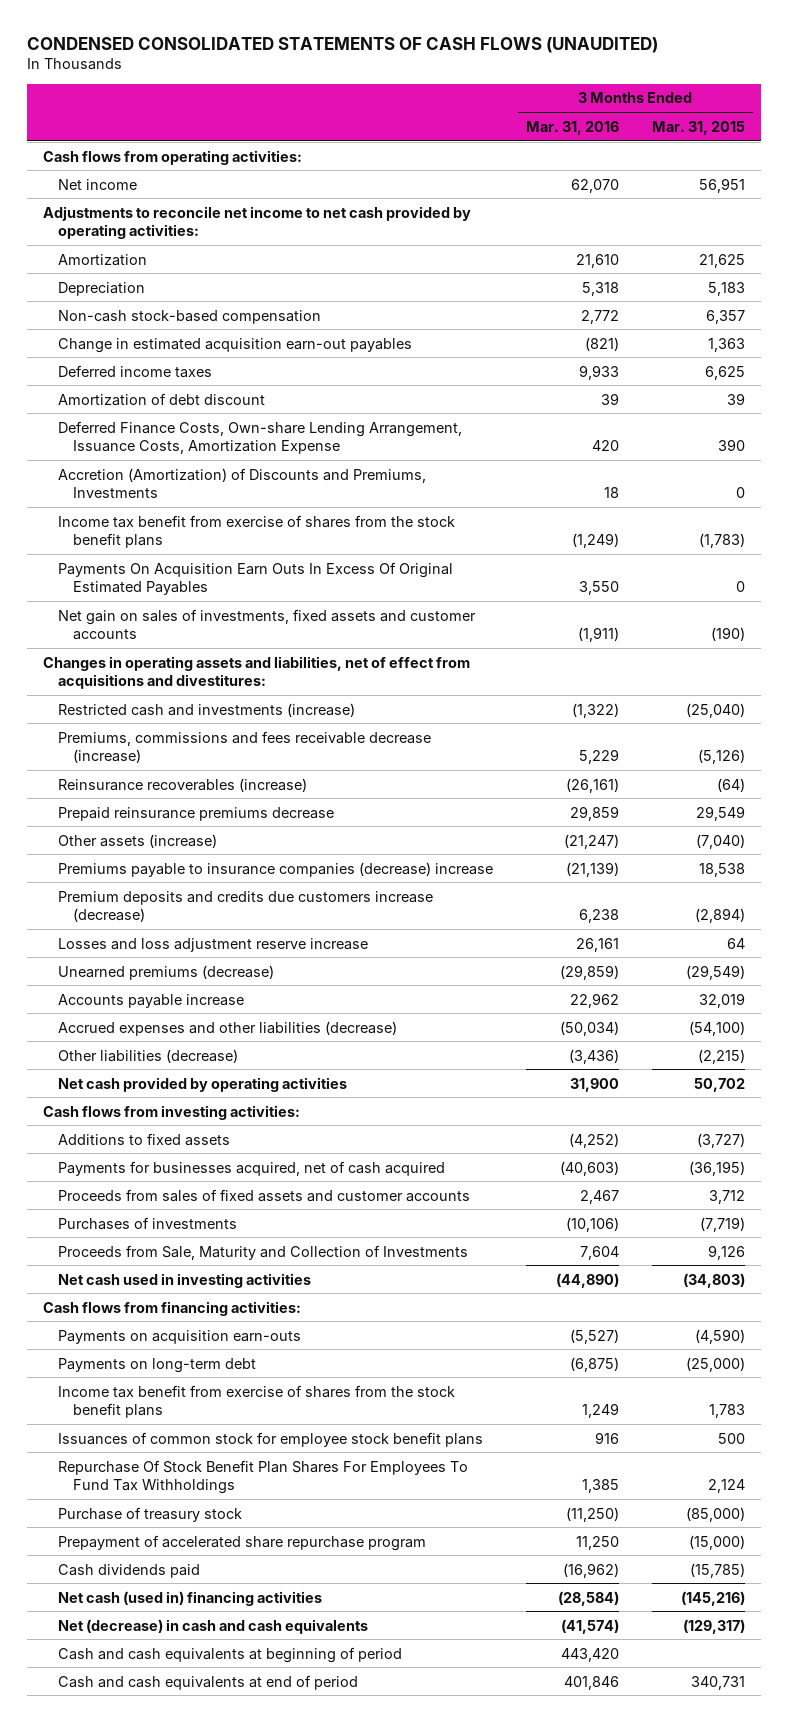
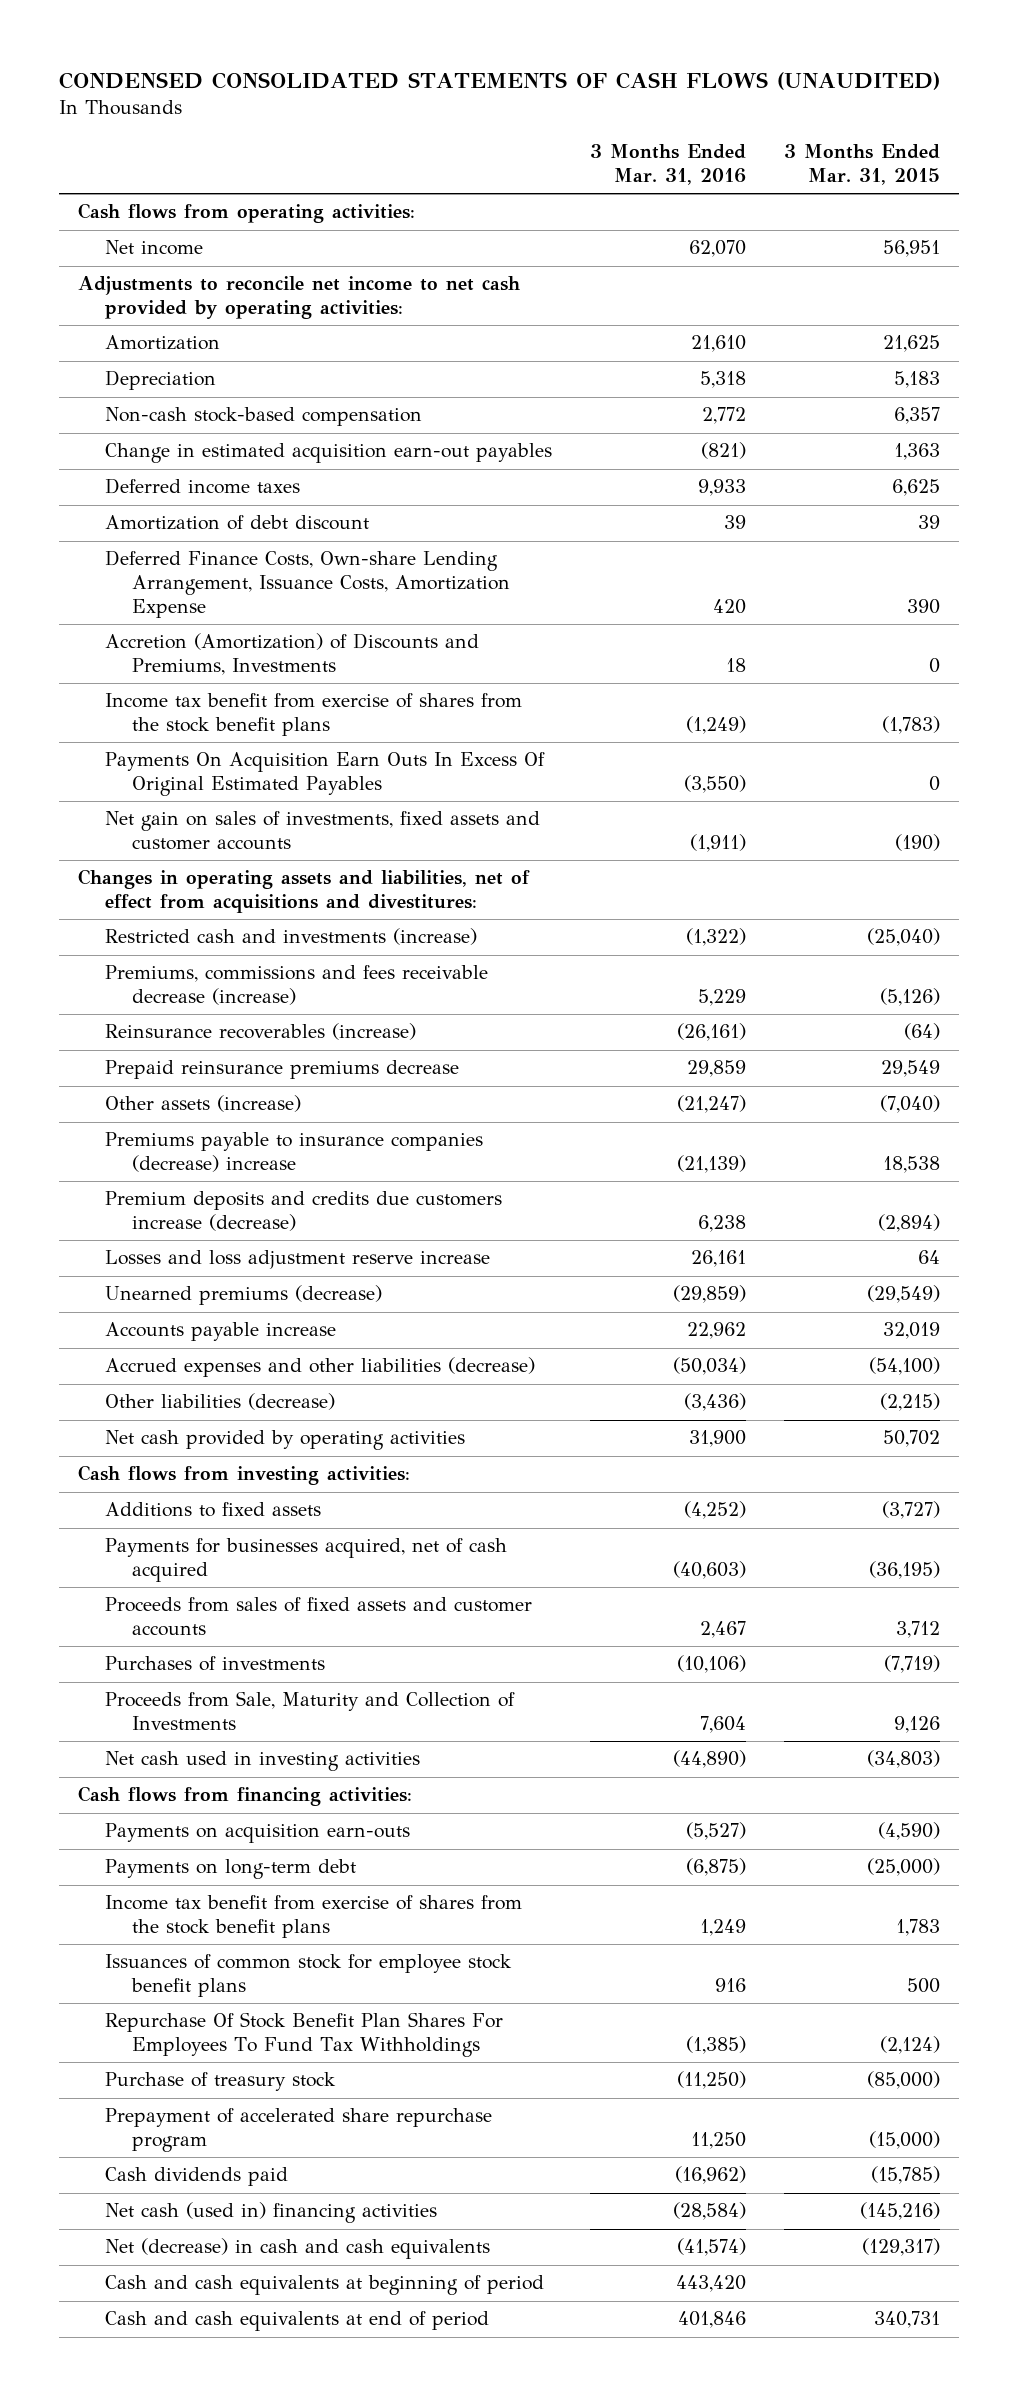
[578,581,619,596] 3,550 -> [683,775,746,794] (3,550)
[581,1479,619,1494] 1,385 -> [685,2036,746,2055] (1,385)
[707,1479,745,1494] 2,124 -> [880,2036,941,2055] (2,124)

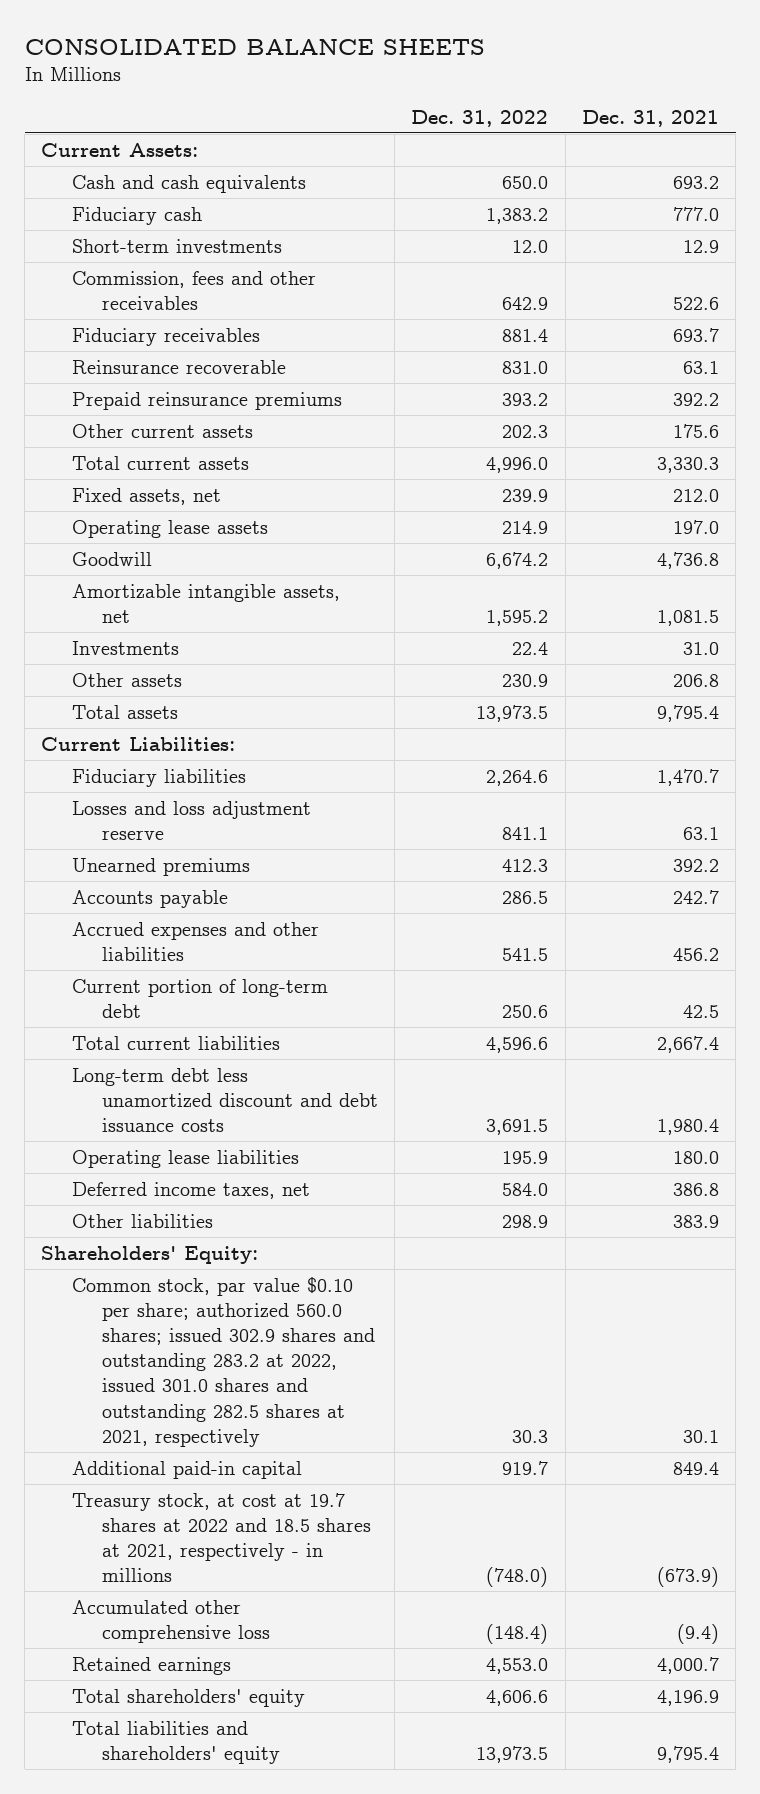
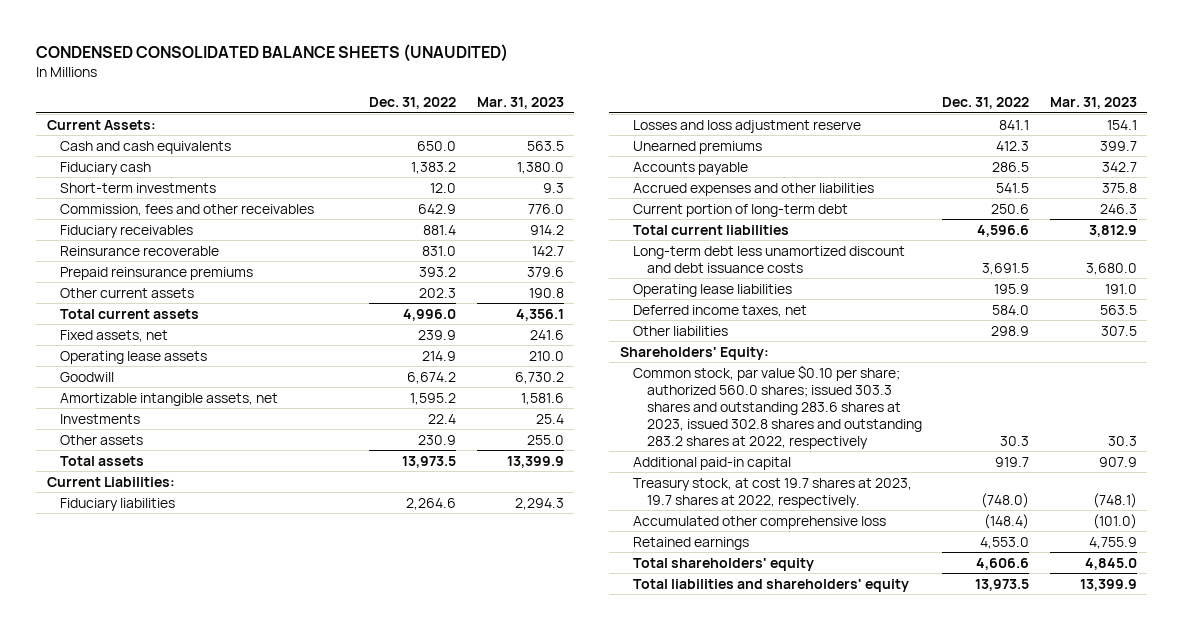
[24,39,485,56] CONSOLIDATED BALANCE SHEETS -> [36,44,509,63] CONDENSED CONSOLIDATED BALANCE SHEETS (UNAUDITED)
[581,109,719,127] Dec. 31, 2021 -> none
none -> [476,97,564,110] Mar. 31, 2023
[71,1276,376,1447] Common stock, par value $0.10 per share; authorized 560.0 shares; issued 302.9 shares and outstanding 283.2 at 2022, issued 301.0 shares and outstanding 282.5 shares at 2021, respectively -> [633,364,922,449] Common stock, par value $0.10 per share; authorized 560.0 shares; issued 303.3 shares and outstanding 283.6 shares at 2023, issued 302.8 shares and outstanding 283.2 shares at 2022, respectively
[71,1492,372,1583] Treasury stock, at cost at 19.7 shares at 2022 and 18.5 shares at 2021, respectively - in millions -> [633,477,913,508] Treasury stock, at cost 19.7 shares at 2023, 19.7 shares at 2022, respectively.

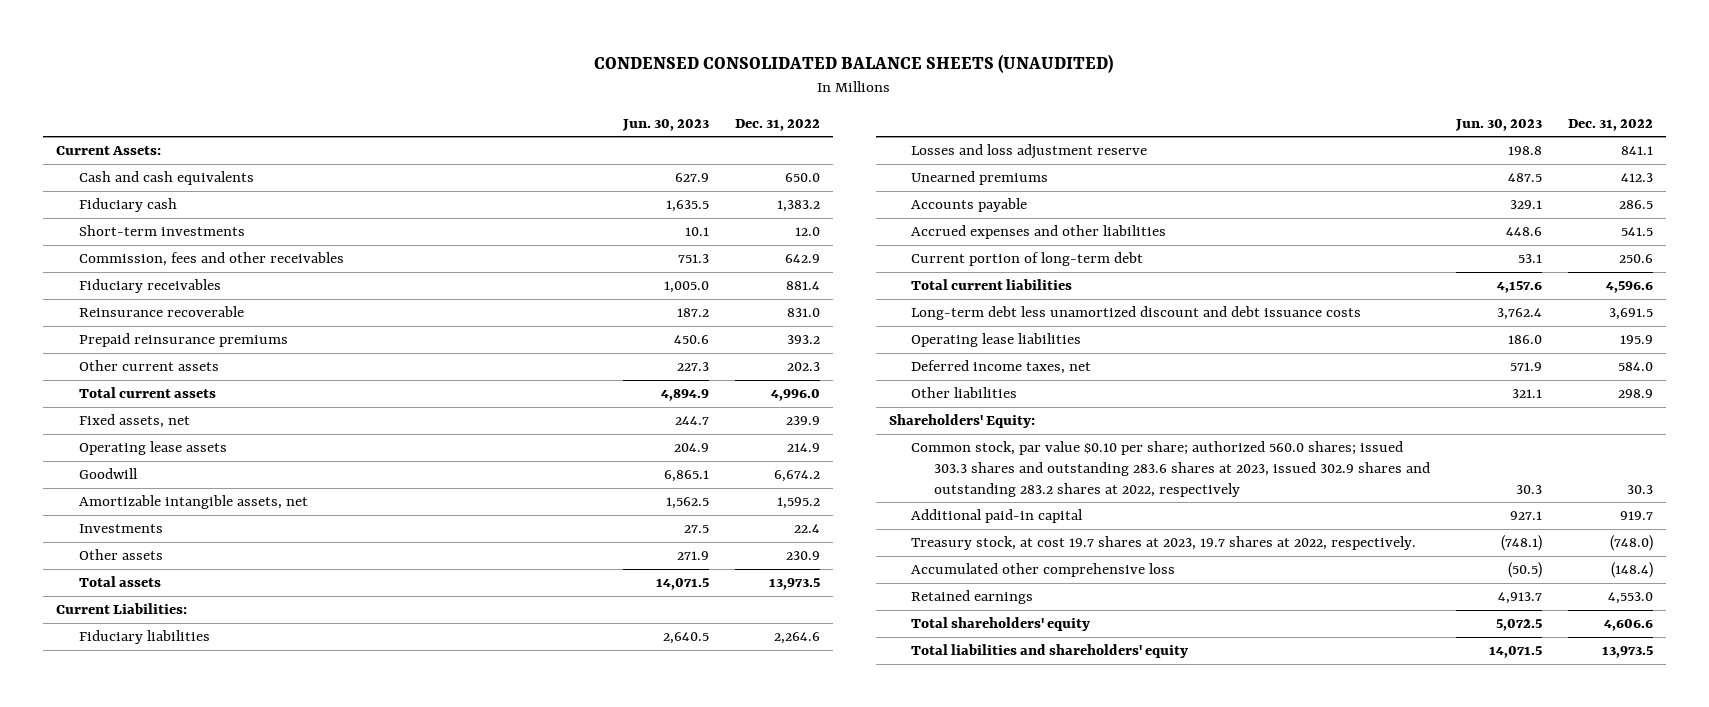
[476,97,564,110] Mar. 31, 2023 -> none
none -> [622,118,710,131] Jun. 30, 2023
[633,364,922,449] Common stock, par value $0.10 per share; authorized 560.0 shares; issued 303.3 shares and outstanding 283.6 shares at 2023, issued 302.8 shares and outstanding 283.2 shares at 2022, respectively -> [911,441,1430,497] Common stock, par value $0.10 per share; authorized 560.0 shares; issued 303.3 shares and outstanding 283.6 shares at 2023, issued 302.9 shares and outstanding 283.2 shares at 2022, respectively

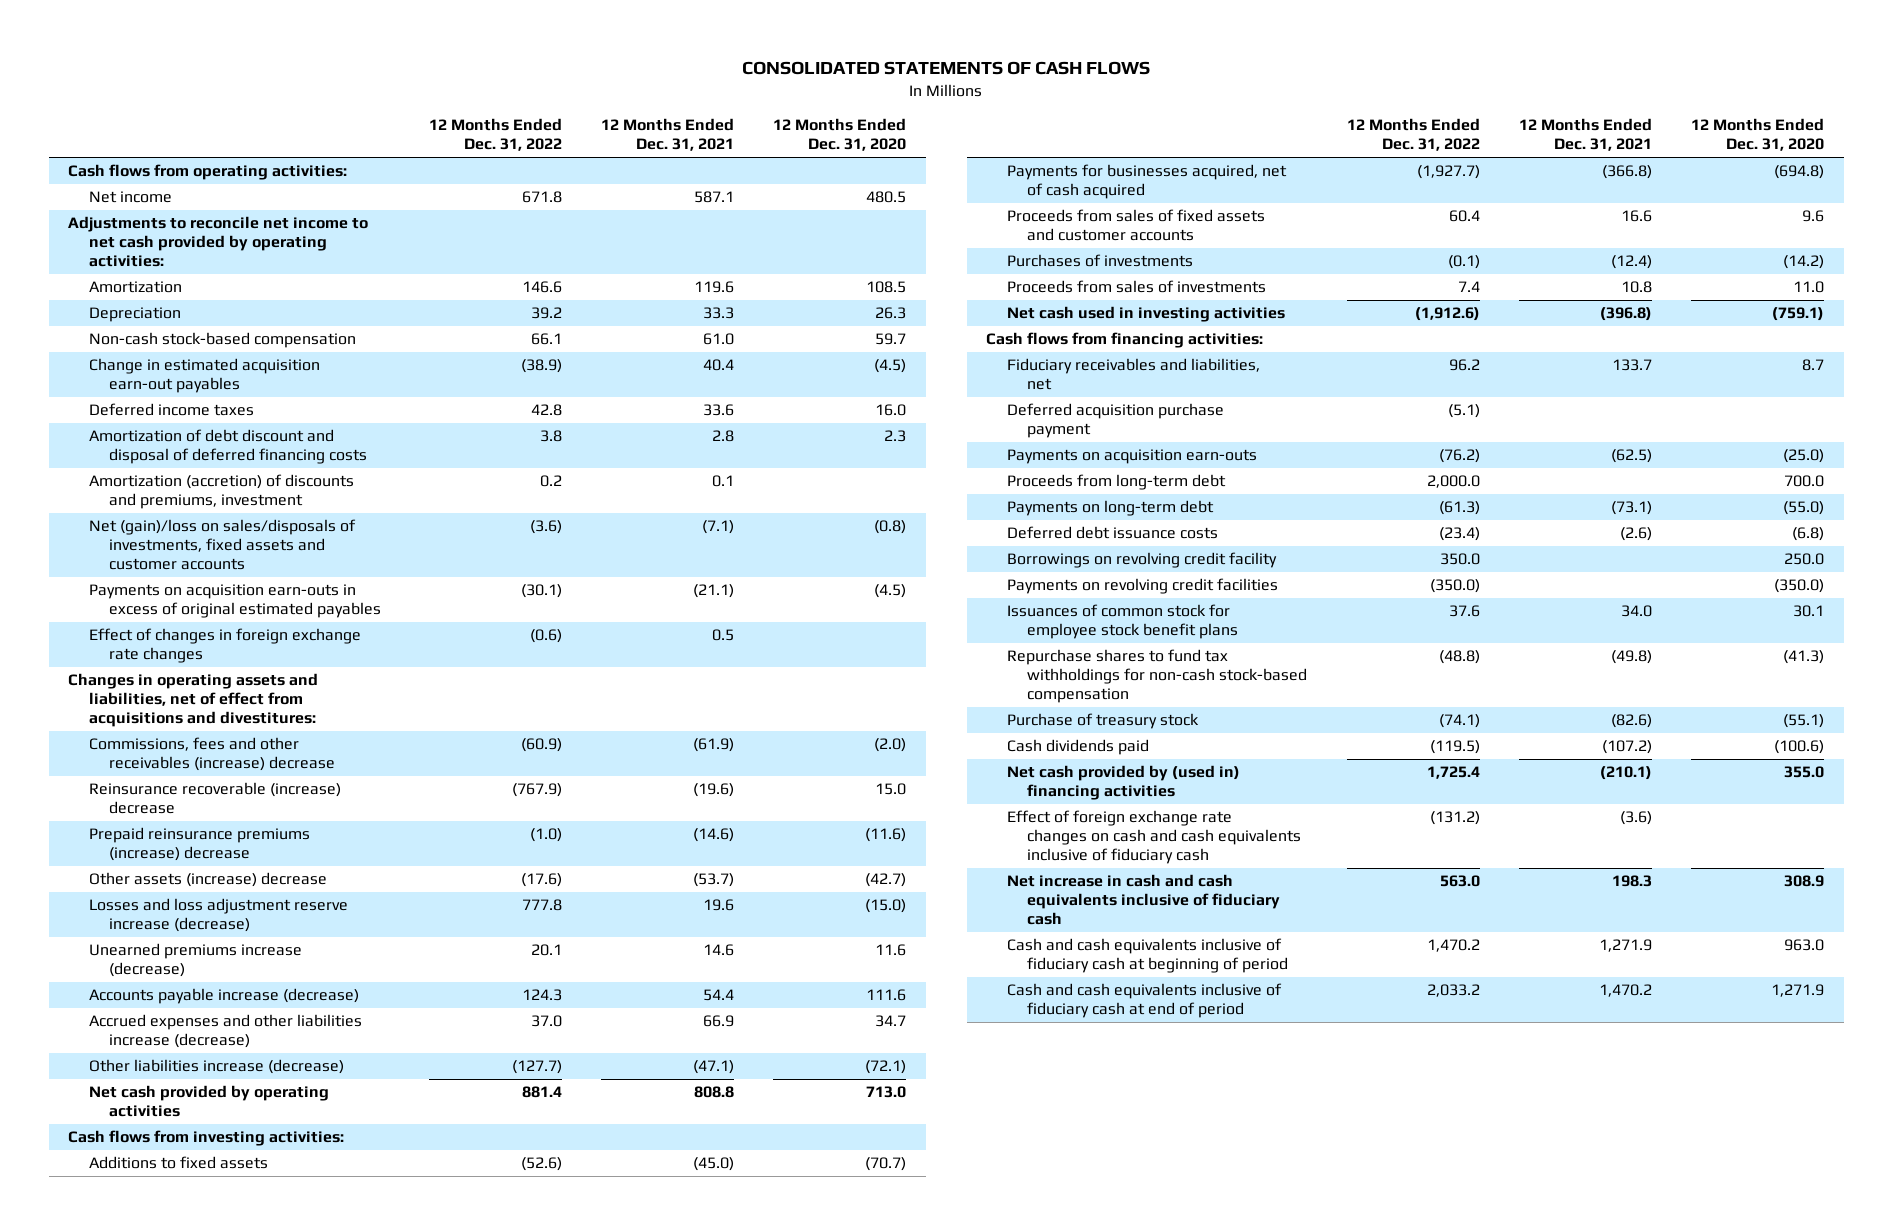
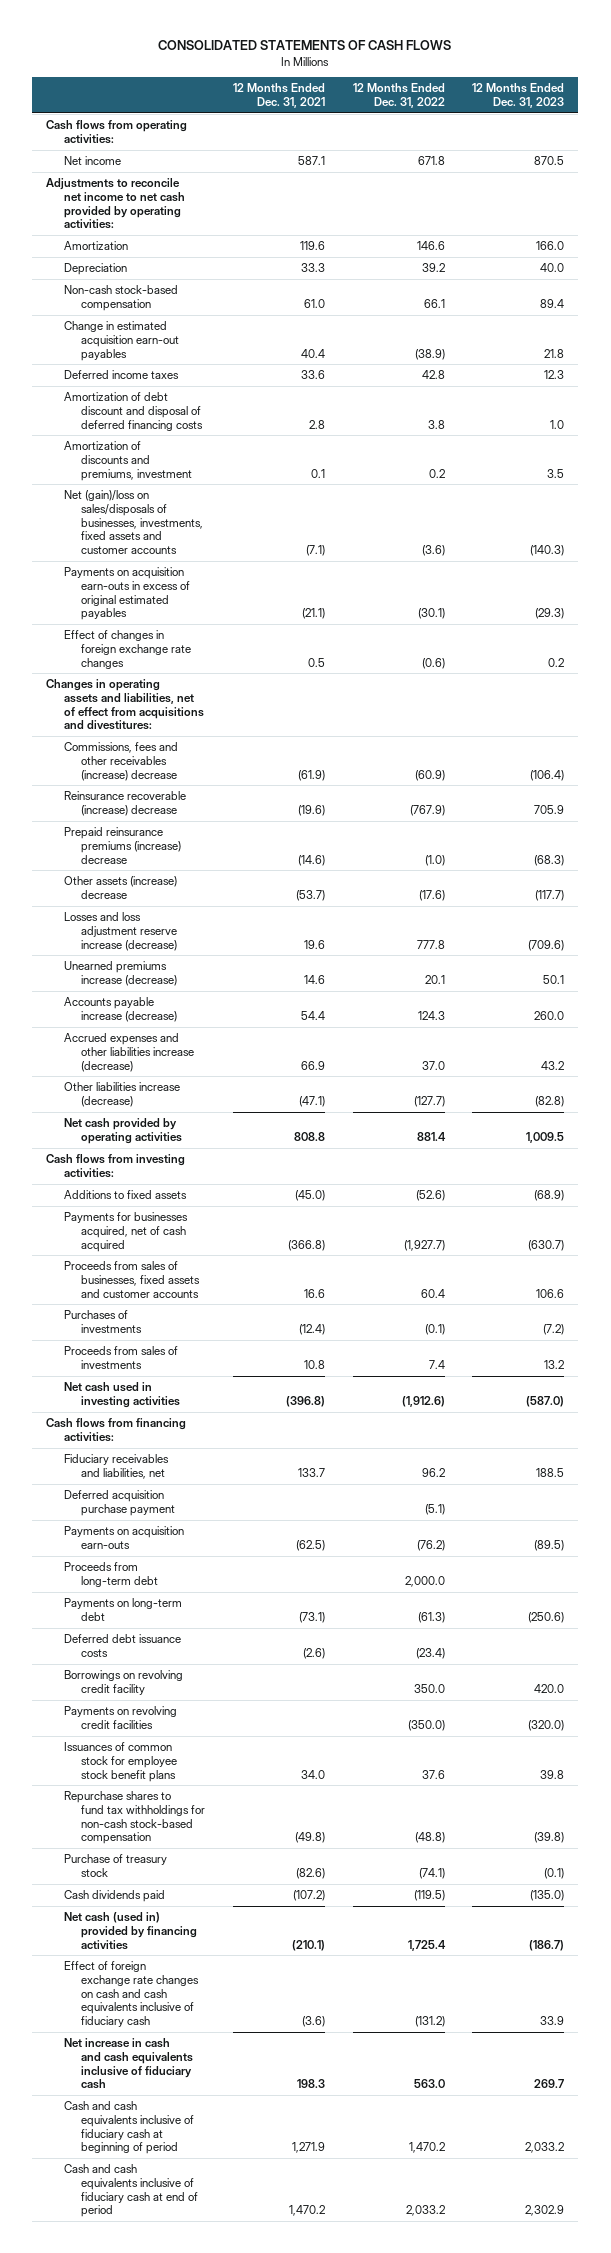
[773,118,907,152] 12 Months Ended Dec. 31, 2020 -> none
none -> [472,83,565,109] 12 Months Ended Dec. 31, 2023
[88,474,354,510] Amortization (accretion) of discounts and premiums, investment -> [63,441,192,481] Amortization of discounts and premiums, investment
[88,519,356,571] Net (gain)/loss on sales/disposals of investments, fixed assets and customer accounts -> [63,490,203,555] Net (gain)/loss on sales/disposals of businesses, investments, fixed assets and customer accounts
[1006,209,1265,242] Proceeds from sales of fixed assets and customer accounts -> [63,1261,200,1298] Proceeds from sales of businesses, fixed assets and customer accounts
[1006,765,1240,801] Net cash provided by (used in) financing activities -> [63,1912,197,1950] Net cash (used in) provided by financing activities

